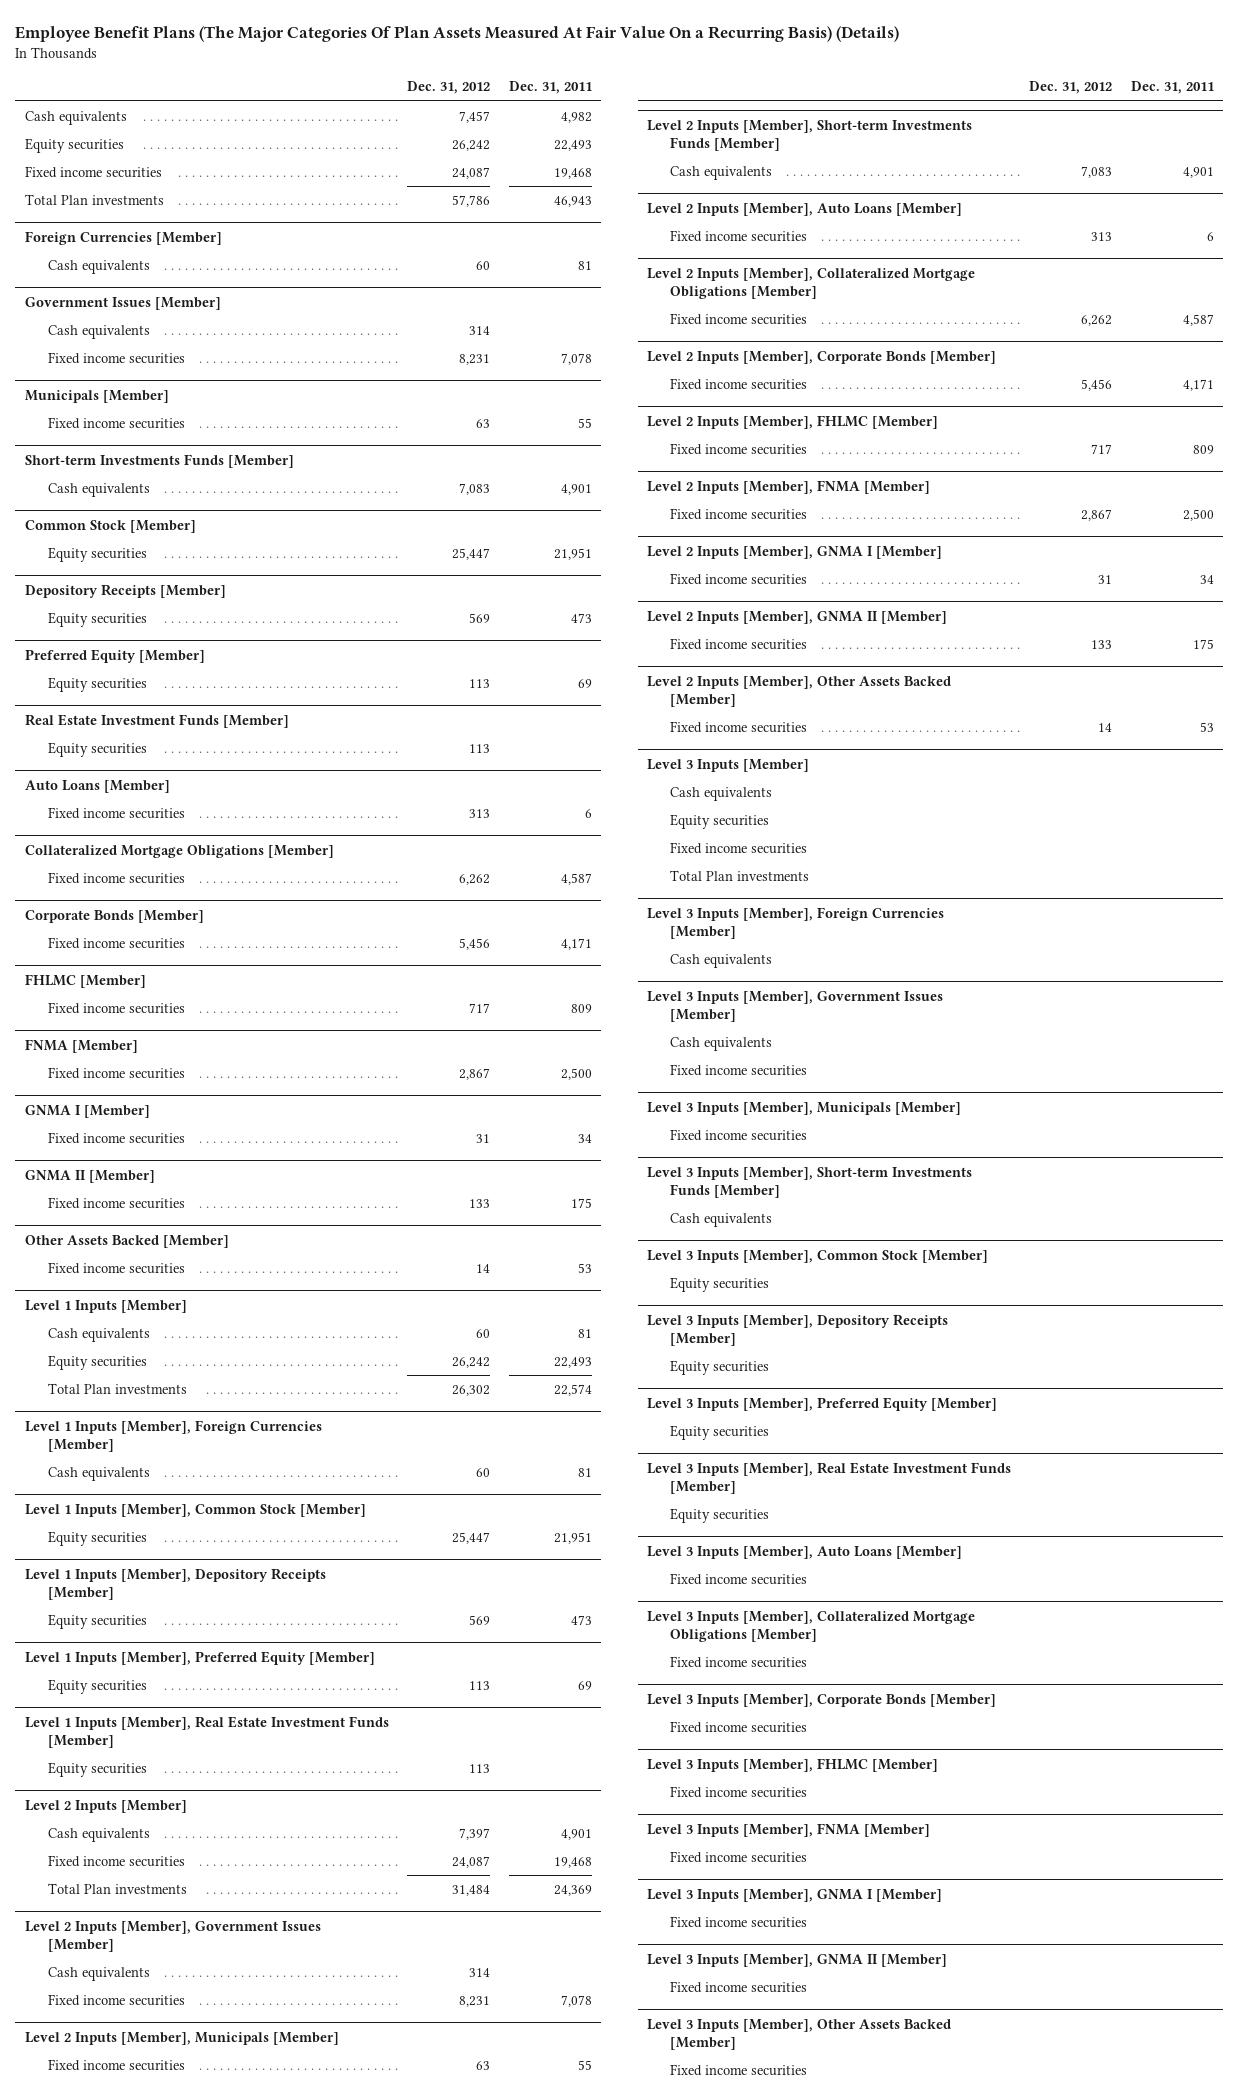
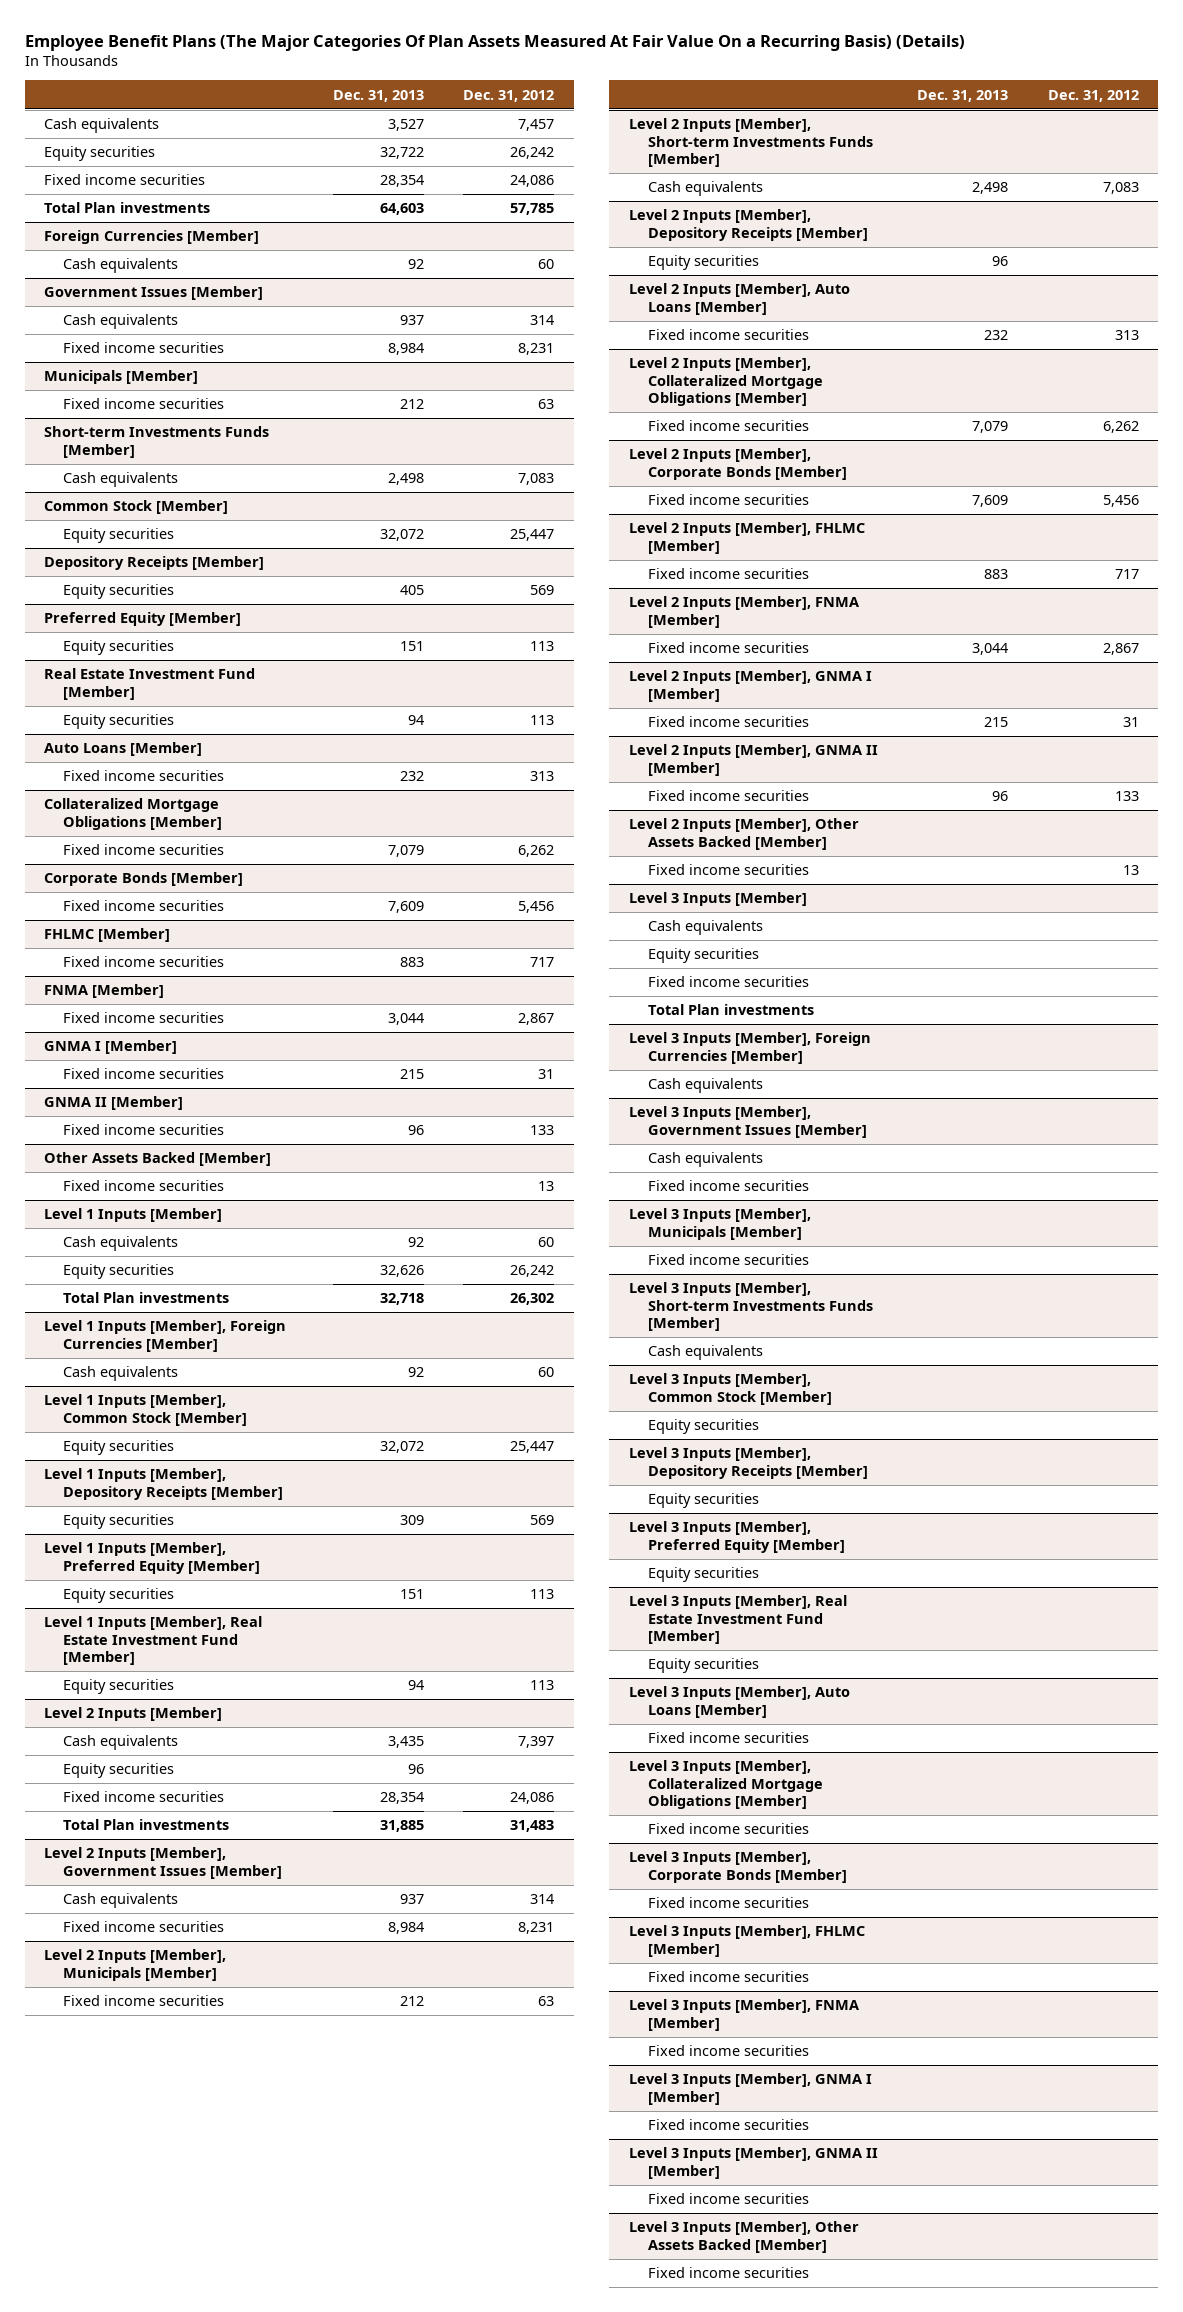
[508,81,592,95] Dec. 31, 2011 -> none
none -> [332,89,424,102] Dec. 31, 2013
[452,166,491,179] 24,087 -> [509,175,554,188] 24,086
[452,194,491,207] 57,786 -> [509,203,554,216] 57,785
[24,713,289,728] Real Estate Investment Funds [Member] -> [44,668,256,700] Real Estate Investment Fund [Member]
[476,1263,491,1273] 14 -> [537,1181,554,1192] 13
[24,1715,389,1748] Level 1 Inputs [Member], Real Estate Investment Funds [Member] -> [44,1616,263,1666] Level 1 Inputs [Member], Real Estate Investment Fund [Member]
none -> [63,1763,175,1779] Equity securities
[452,1855,491,1868] 24,087 -> [509,1792,554,1805] 24,086
[452,1884,491,1896] 31,484 -> [509,1820,554,1833] 31,483
none -> [629,209,868,241] Level 2 Inputs [Member], Depository Receipts [Member]
none -> [647,255,759,271] Equity securities
[1098,722,1113,732] 14 -> [1122,865,1139,876] 13
[646,1461,1011,1494] Level 3 Inputs [Member], Real Estate Investment Funds [Member] -> [629,1595,848,1645] Level 3 Inputs [Member], Real Estate Investment Fund [Member]

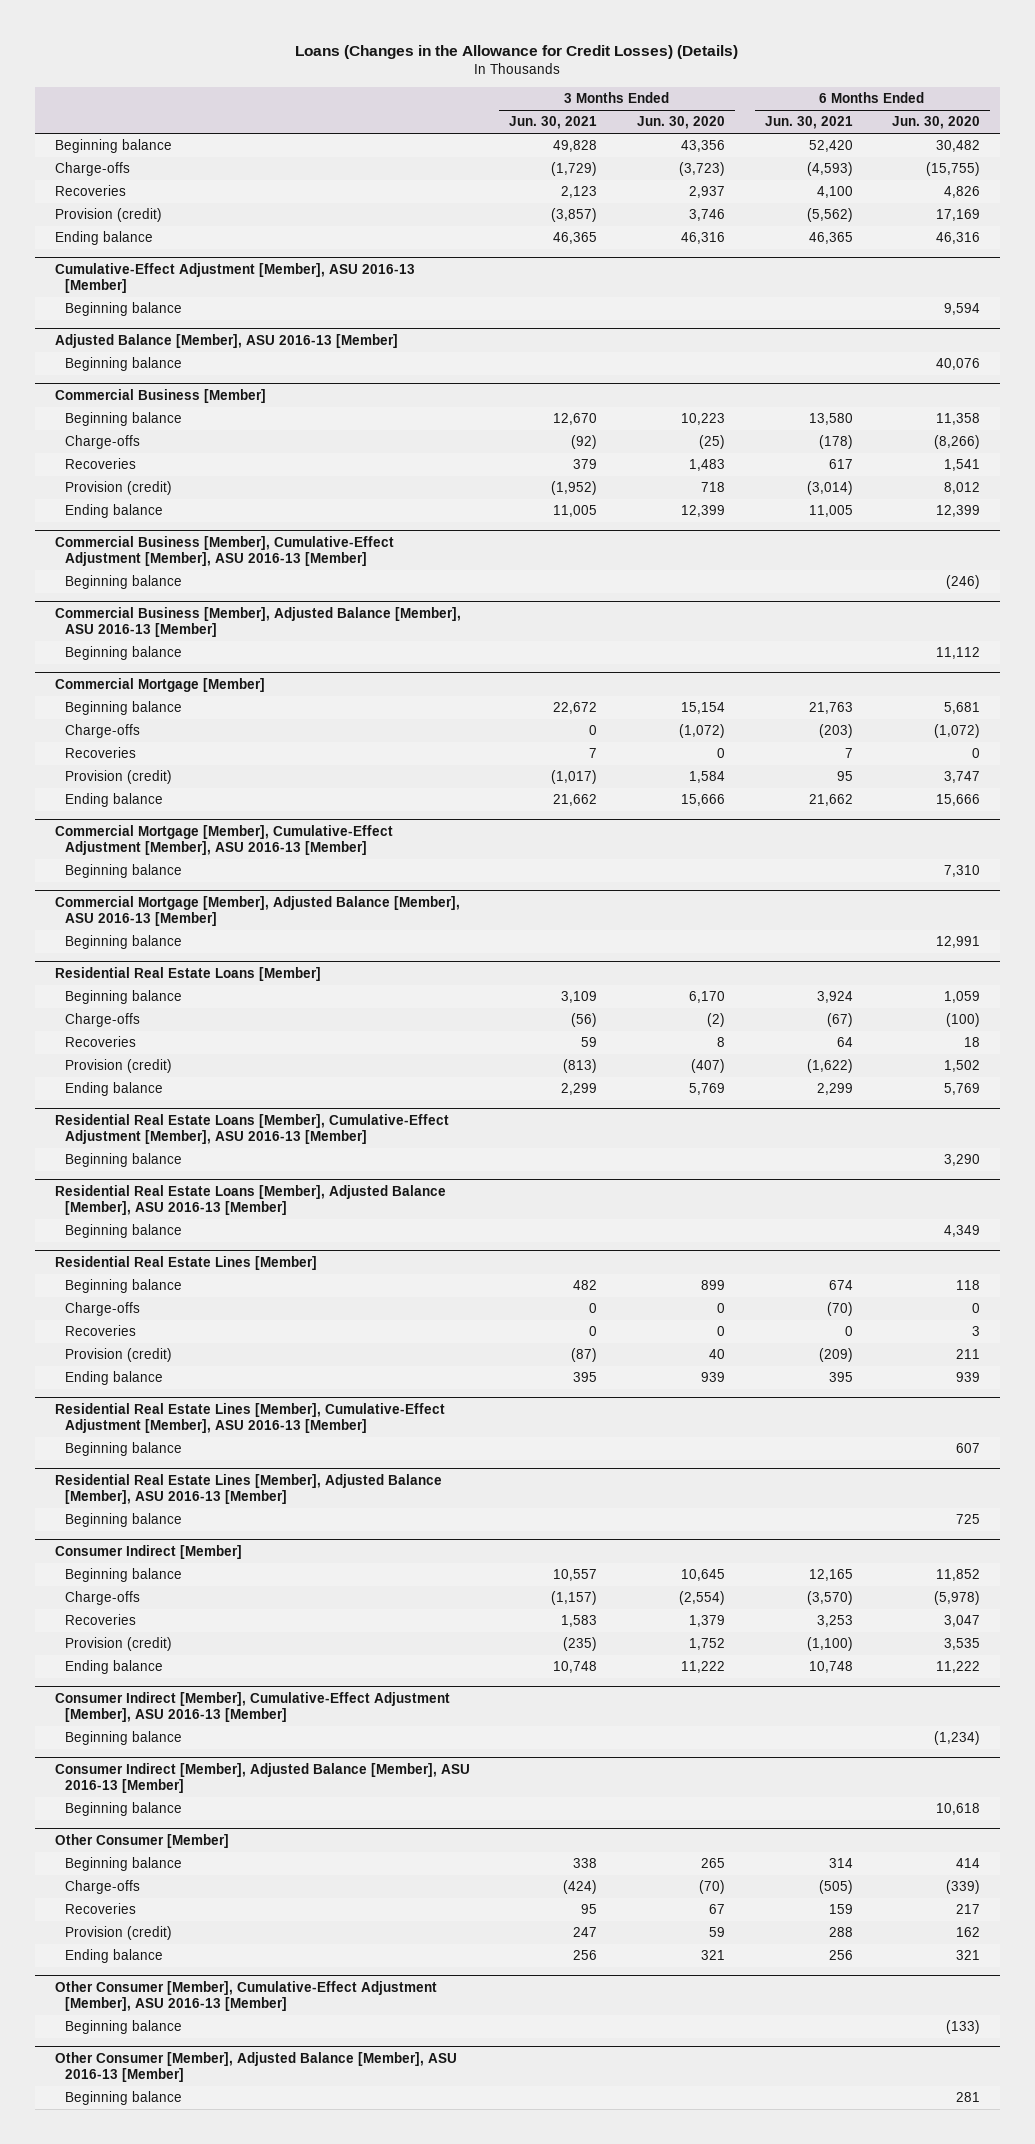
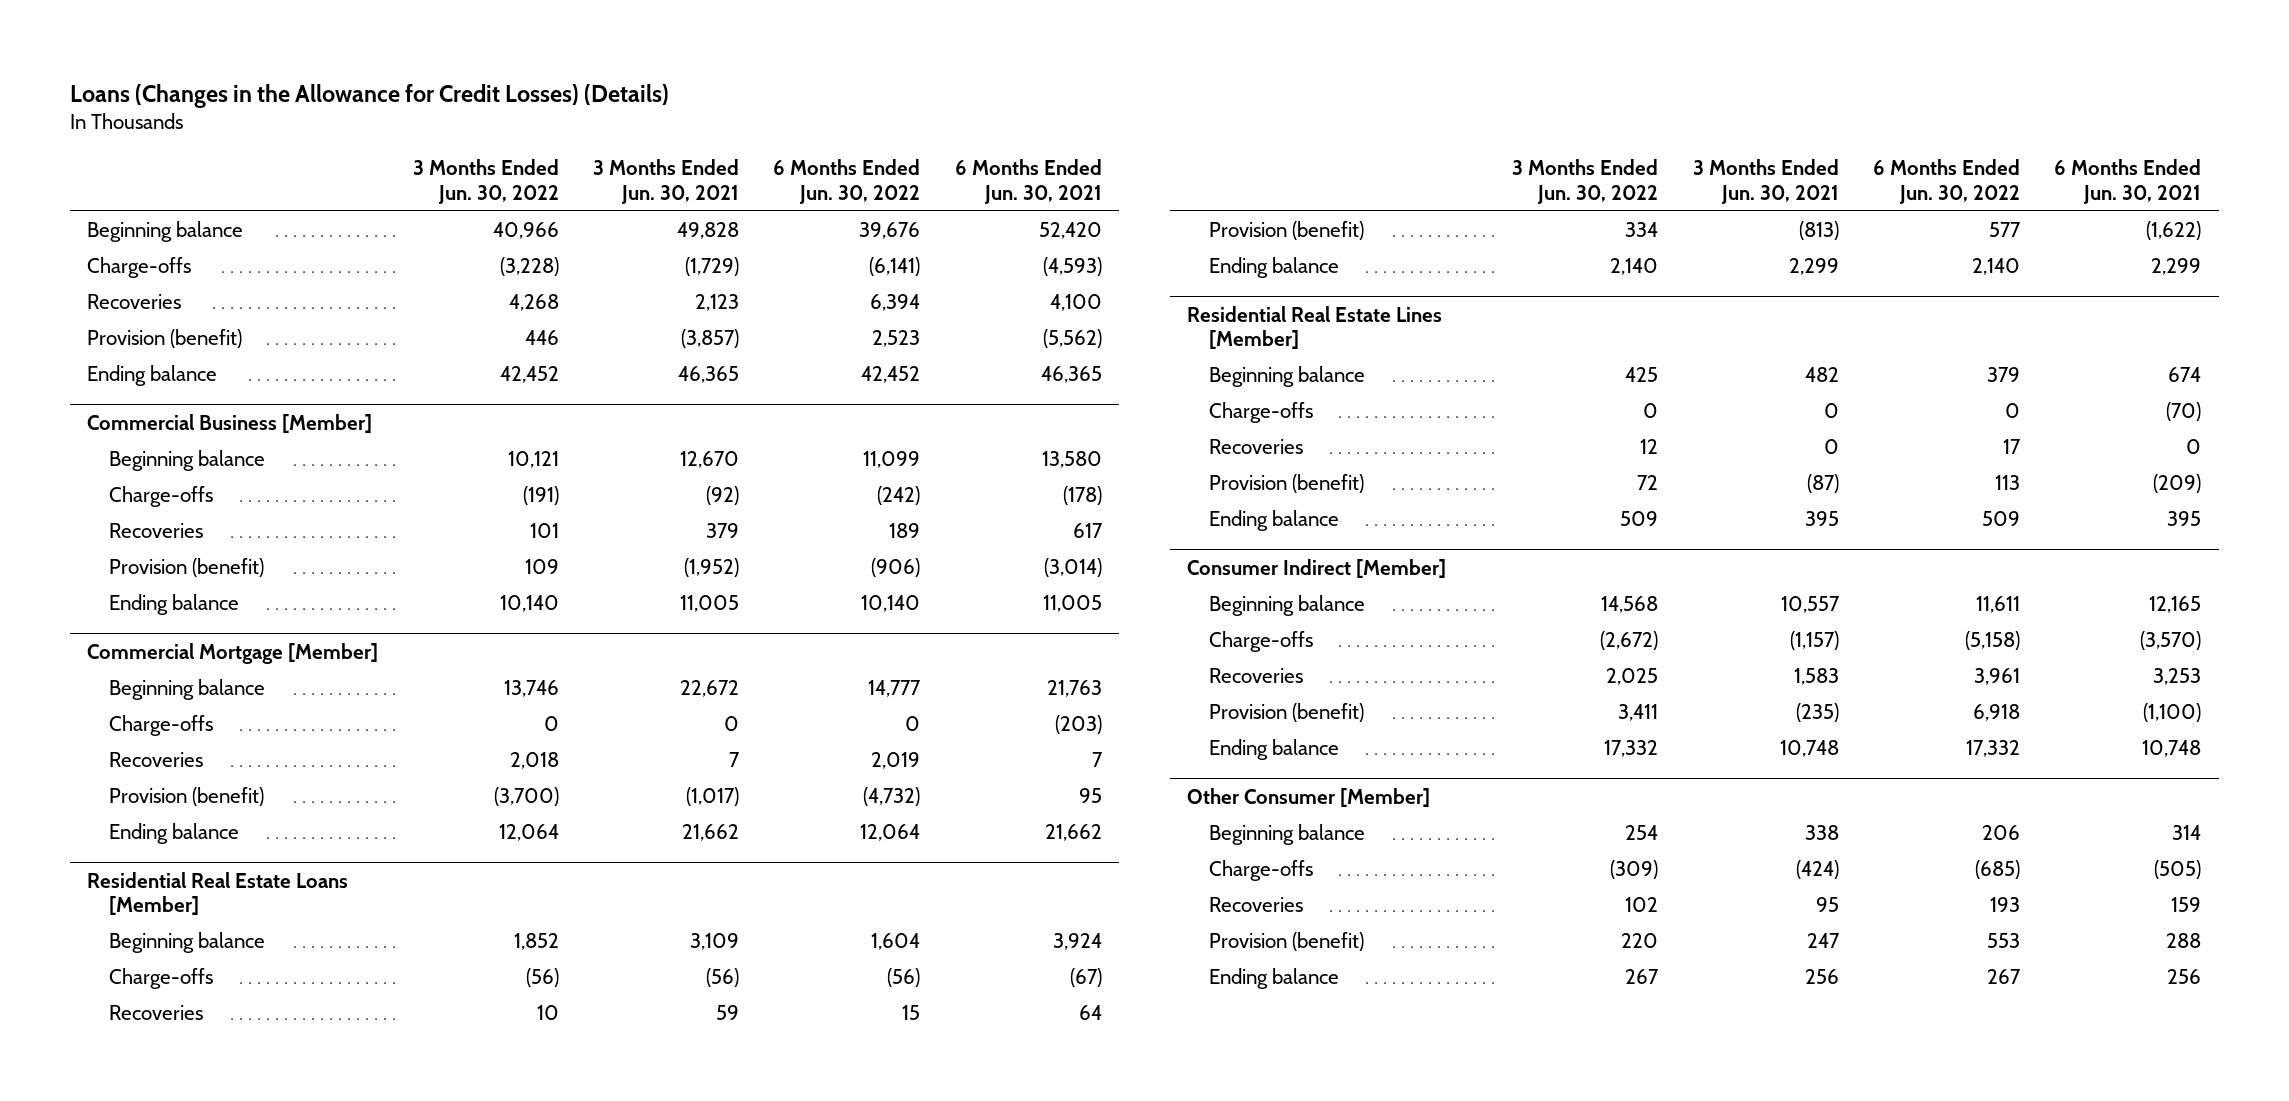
[636,116,725,130] Jun. 30, 2020 -> none
[892,116,981,130] Jun. 30, 2020 -> none
none -> [412,158,559,204] 3 Months Ended Jun. 30, 2022
none -> [773,158,921,204] 6 Months Ended Jun. 30, 2022
[54,208,162,223] Provision (credit) -> [87,329,243,349] Provision (benefit)
[54,262,415,294] Cumulative-Effect Adjustment [Member], ASU 2016-13 [Member] -> none
[65,302,183,317] Beginning balance -> none
[54,333,398,348] Adjusted Balance [Member], ASU 2016-13 [Member] -> none
[65,357,183,372] Beginning balance -> none
[65,481,173,496] Provision (credit) -> [108,558,264,578] Provision (benefit)
[54,535,394,567] Commercial Business [Member], Cumulative-Effect Adjustment [Member], ASU 2016-13 [Member] -> none
[65,575,183,590] Beginning balance -> none
[54,606,461,638] Commercial Business [Member], Adjusted Balance [Member], ASU 2016-13 [Member] -> none
[65,646,183,661] Beginning balance -> none
[65,770,173,785] Provision (credit) -> [108,787,264,807] Provision (benefit)
[54,824,393,856] Commercial Mortgage [Member], Cumulative-Effect Adjustment [Member], ASU 2016-13 [Member] -> none
[65,864,183,879] Beginning balance -> none
[54,895,460,927] Commercial Mortgage [Member], Adjusted Balance [Member], ASU 2016-13 [Member] -> none
[65,935,183,950] Beginning balance -> none
[65,1059,173,1074] Provision (credit) -> [1208,221,1364,241] Provision (benefit)
[54,1113,449,1145] Residential Real Estate Loans [Member], Cumulative-Effect Adjustment [Member], ASU 2016-13 [Member] -> none
[65,1153,183,1168] Beginning balance -> none
[54,1184,446,1216] Residential Real Estate Loans [Member], Adjusted Balance [Member], ASU 2016-13 [Member] -> none
[65,1224,183,1239] Beginning balance -> none
[65,1348,173,1363] Provision (credit) -> [1208,474,1364,494] Provision (benefit)
[54,1402,445,1434] Residential Real Estate Lines [Member], Cumulative-Effect Adjustment [Member], ASU 2016-13 [Member] -> none
[65,1442,183,1457] Beginning balance -> none
[54,1473,442,1505] Residential Real Estate Lines [Member], Adjusted Balance [Member], ASU 2016-13 [Member] -> none
[65,1513,183,1528] Beginning balance -> none
[65,1637,173,1652] Provision (credit) -> [1208,703,1364,723] Provision (benefit)
[54,1691,450,1723] Consumer Indirect [Member], Cumulative-Effect Adjustment [Member], ASU 2016-13 [Member] -> none
[65,1731,183,1746] Beginning balance -> none
[54,1762,470,1794] Consumer Indirect [Member], Adjusted Balance [Member], ASU 2016-13 [Member] -> none
[65,1802,183,1817] Beginning balance -> none
[65,1926,173,1941] Provision (credit) -> [1208,932,1364,952] Provision (benefit)
[54,1980,437,2012] Other Consumer [Member], Cumulative-Effect Adjustment [Member], ASU 2016-13 [Member] -> none
[65,2020,183,2035] Beginning balance -> none
[54,2051,457,2083] Other Consumer [Member], Adjusted Balance [Member], ASU 2016-13 [Member] -> none
[65,2091,183,2106] Beginning balance -> none

